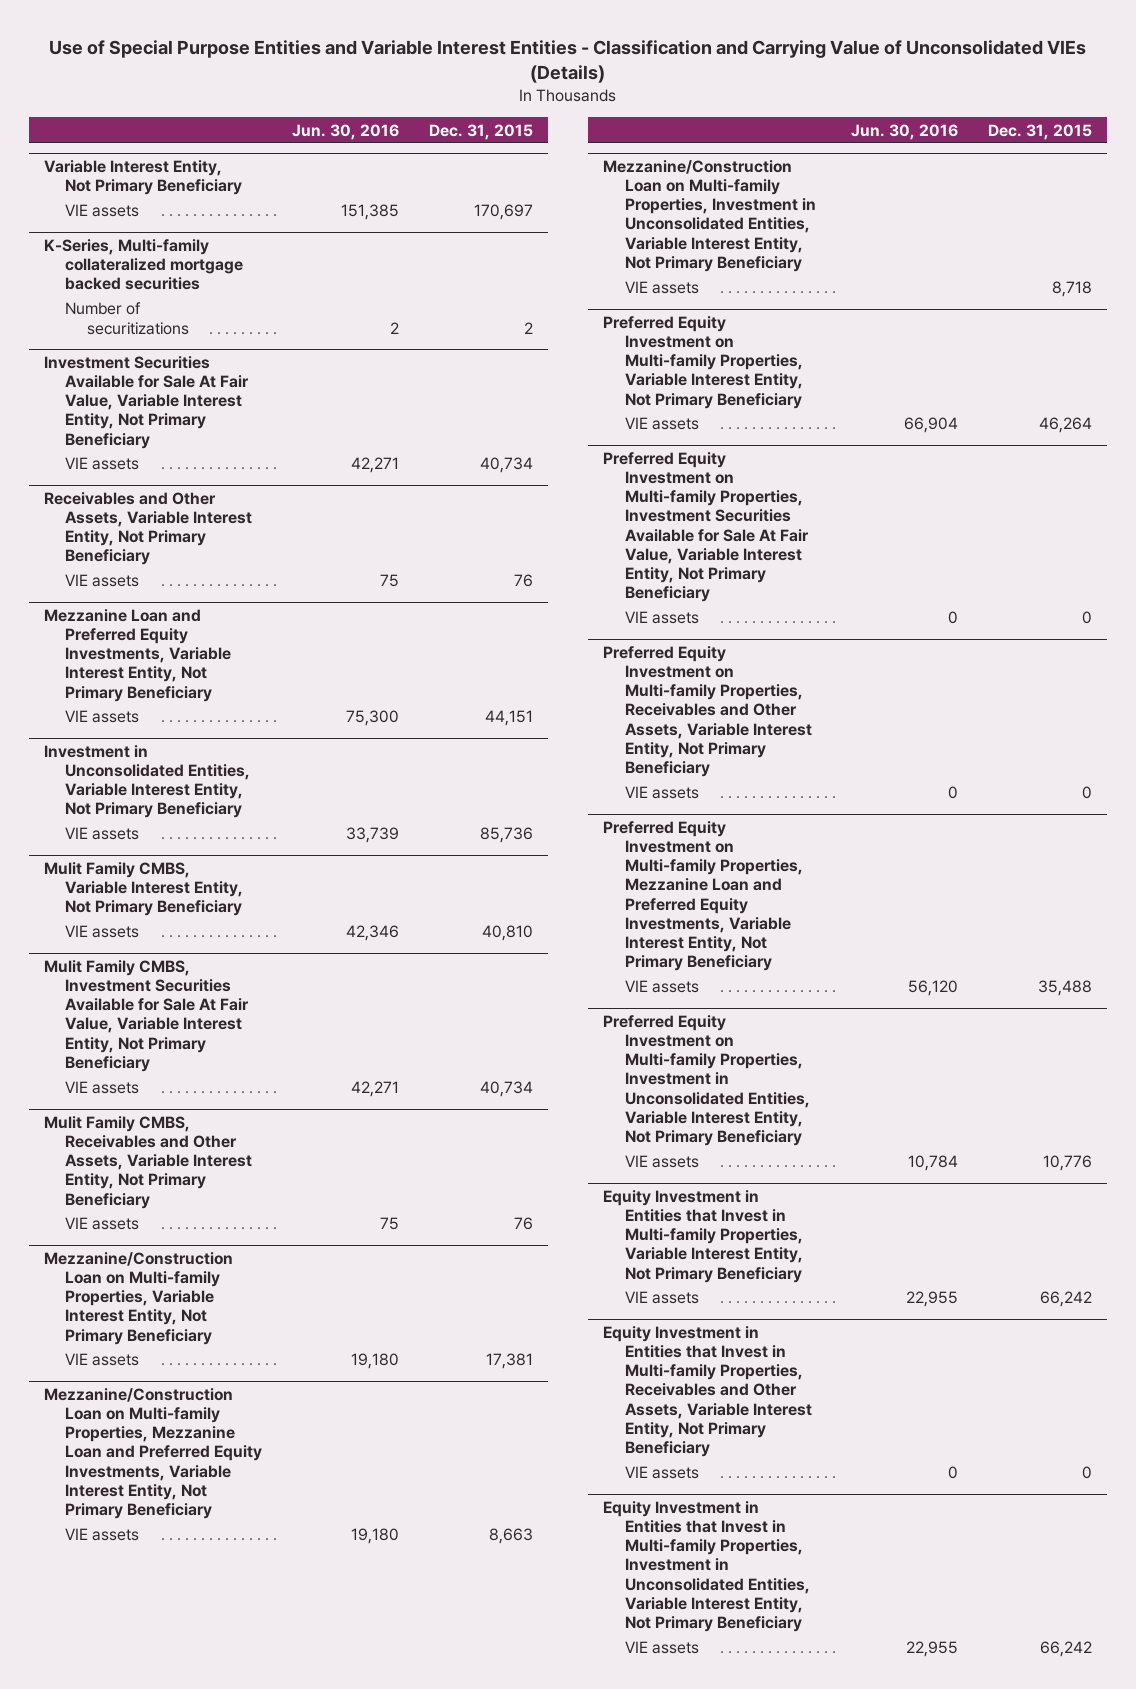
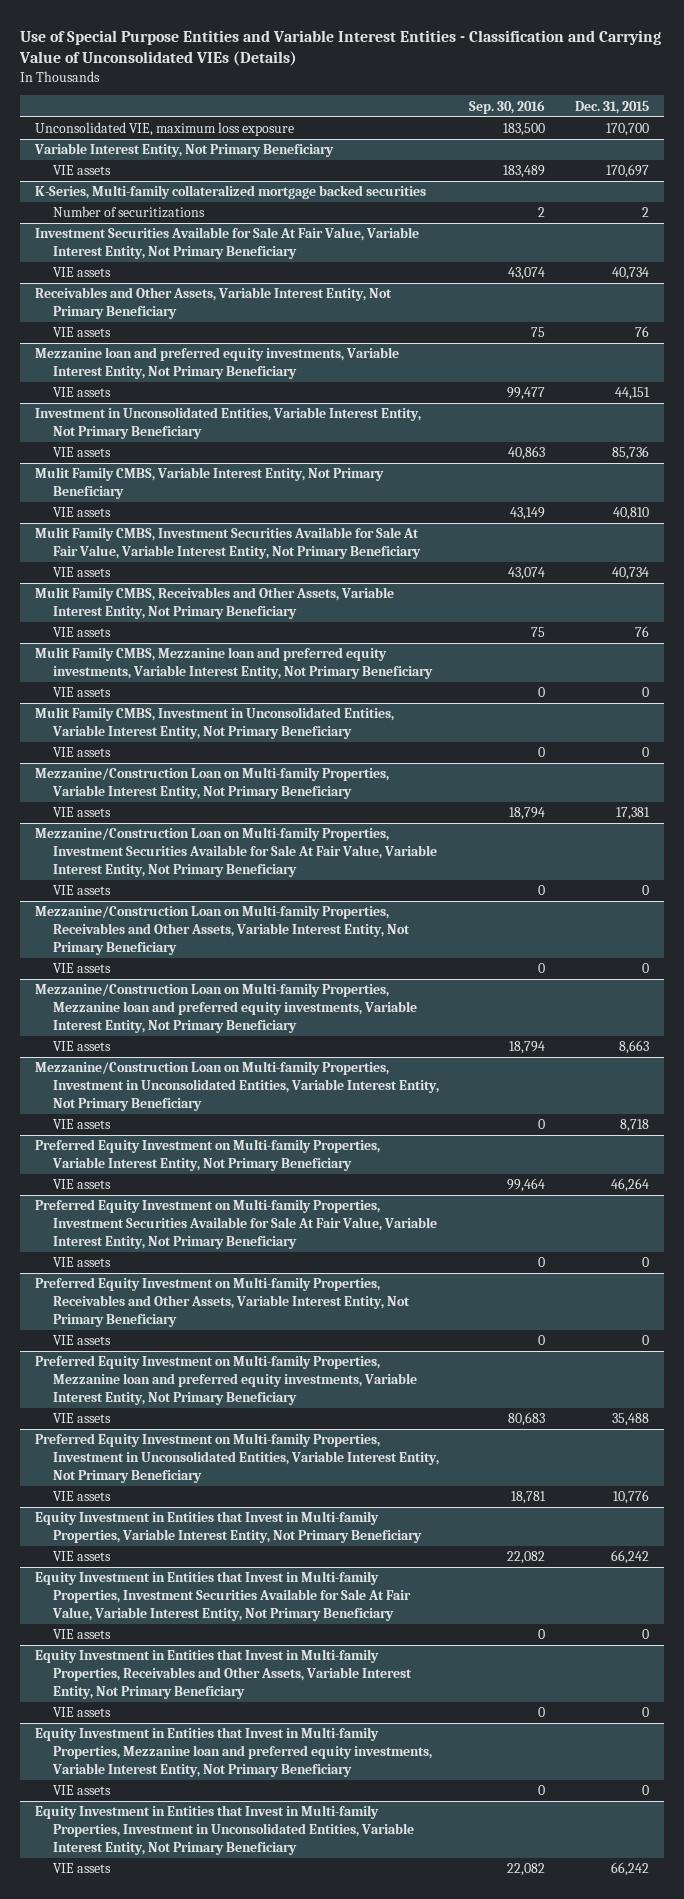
[292,123,400,140] Jun. 30, 2016 -> none
none -> [468,99,545,114] Sep. 30, 2016
none -> [35,122,295,137] Unconsolidated VIE, maximum loss exposure
[43,608,232,702] Mezzanine Loan and Preferred Equity Investments, Variable Interest Entity, Not Primary Beneficiary -> [35,347,400,380] Mezzanine loan and preferred equity investments, Variable Interest Entity, Not Primary Beneficiary
none -> [35,647,434,680] Mulit Family CMBS, Mezzanine loan and preferred equity investments, Variable Interest Entity, Not Primary Beneficiary
none -> [53,687,112,698] VIE assets
none -> [35,707,395,740] Mulit Family CMBS, Investment in Unconsolidated Entities, Variable Interest Entity, Not Primary Beneficiary
none -> [53,747,112,758] VIE assets
none -> [35,827,438,877] Mezzanine/Construction Loan on Multi-family Properties, Investment Securities Available for Sale At Fair Value, Variable Interest Entity, Not Primary Beneficiary
none -> [53,885,112,896] VIE assets
none -> [35,905,411,955] Mezzanine/Construction Loan on Multi-family Properties, Receivables and Other Assets, Variable Interest Entity, Not Primary Beneficiary
none -> [53,963,112,974] VIE assets
[43,1387,263,1519] Mezzanine/Construction Loan on Multi-family Properties, Mezzanine Loan and Preferred Equity Investments, Variable Interest Entity, Not Primary Beneficiary -> [35,983,418,1033] Mezzanine/Construction Loan on Multi-family Properties, Mezzanine loan and preferred equity investments, Variable Interest Entity, Not Primary Beneficiary
[602,820,803,971] Preferred Equity Investment on Multi-family Properties, Mezzanine Loan and Preferred Equity Investments, Variable Interest Entity, Not Primary Beneficiary -> [35,1355,418,1405] Preferred Equity Investment on Multi-family Properties, Mezzanine loan and preferred equity investments, Variable Interest Entity, Not Primary Beneficiary
none -> [35,1571,412,1621] Equity Investment in Entities that Invest in Multi-family Properties, Investment Securities Available for Sale At Fair Value, Variable Interest Entity, Not Primary Beneficiary
none -> [53,1629,112,1640] VIE assets
none -> [35,1727,433,1777] Equity Investment in Entities that Invest in Multi-family Properties, Mezzanine loan and preferred equity investments, Variable Interest Entity, Not Primary Beneficiary
none -> [53,1785,112,1796] VIE assets

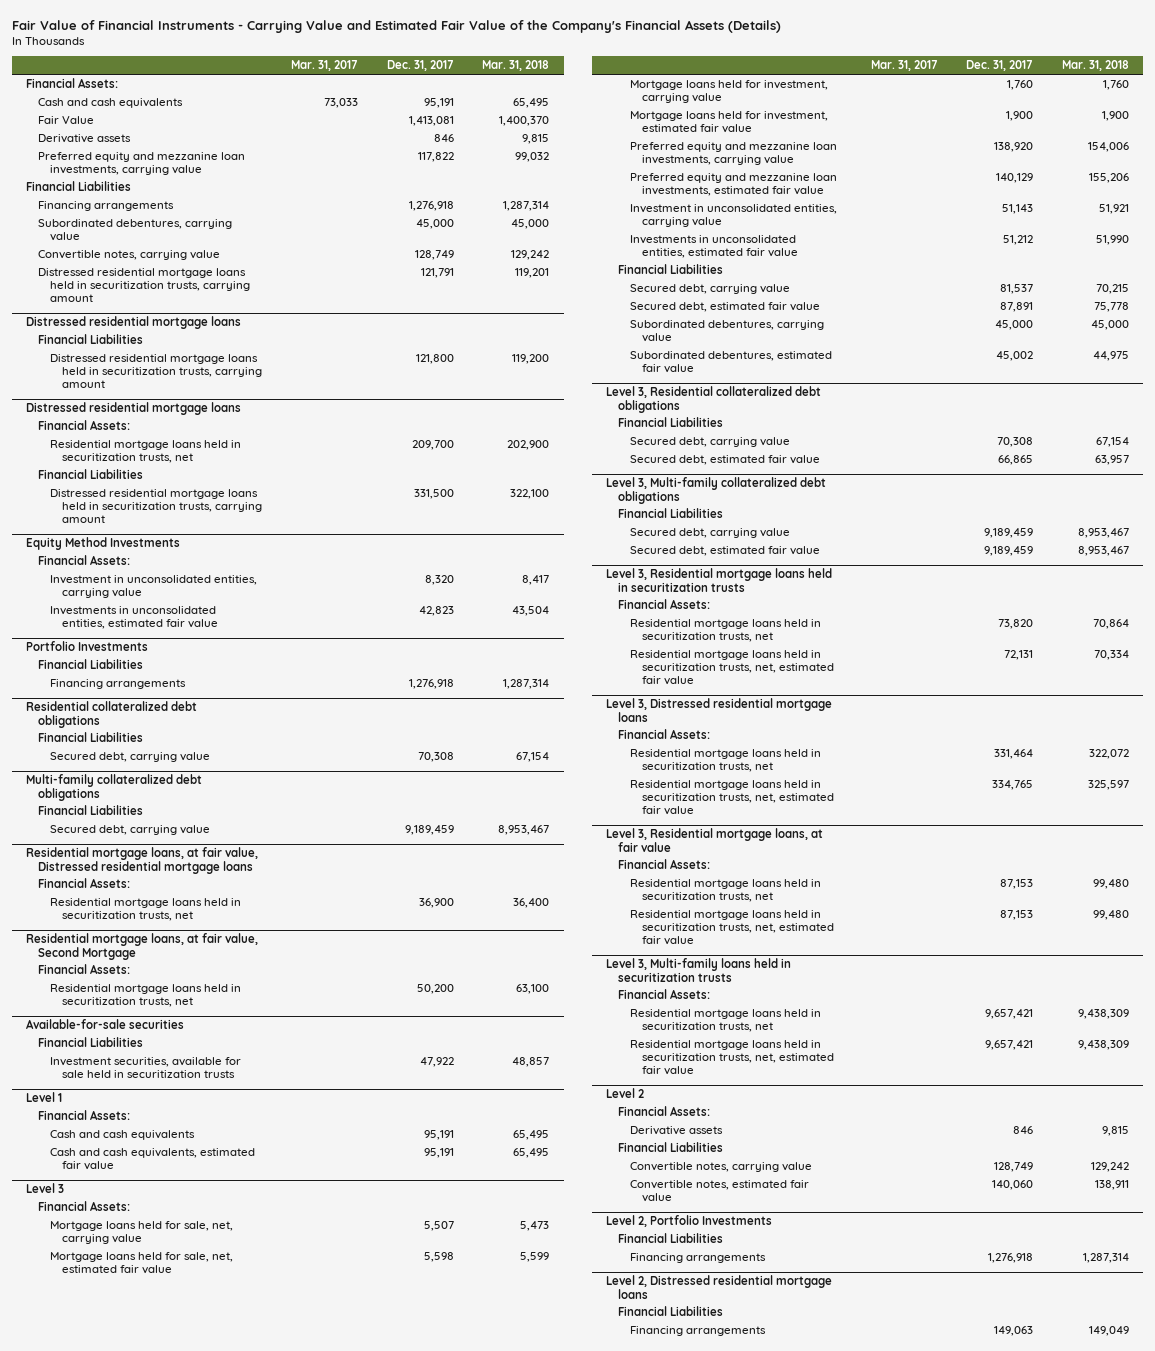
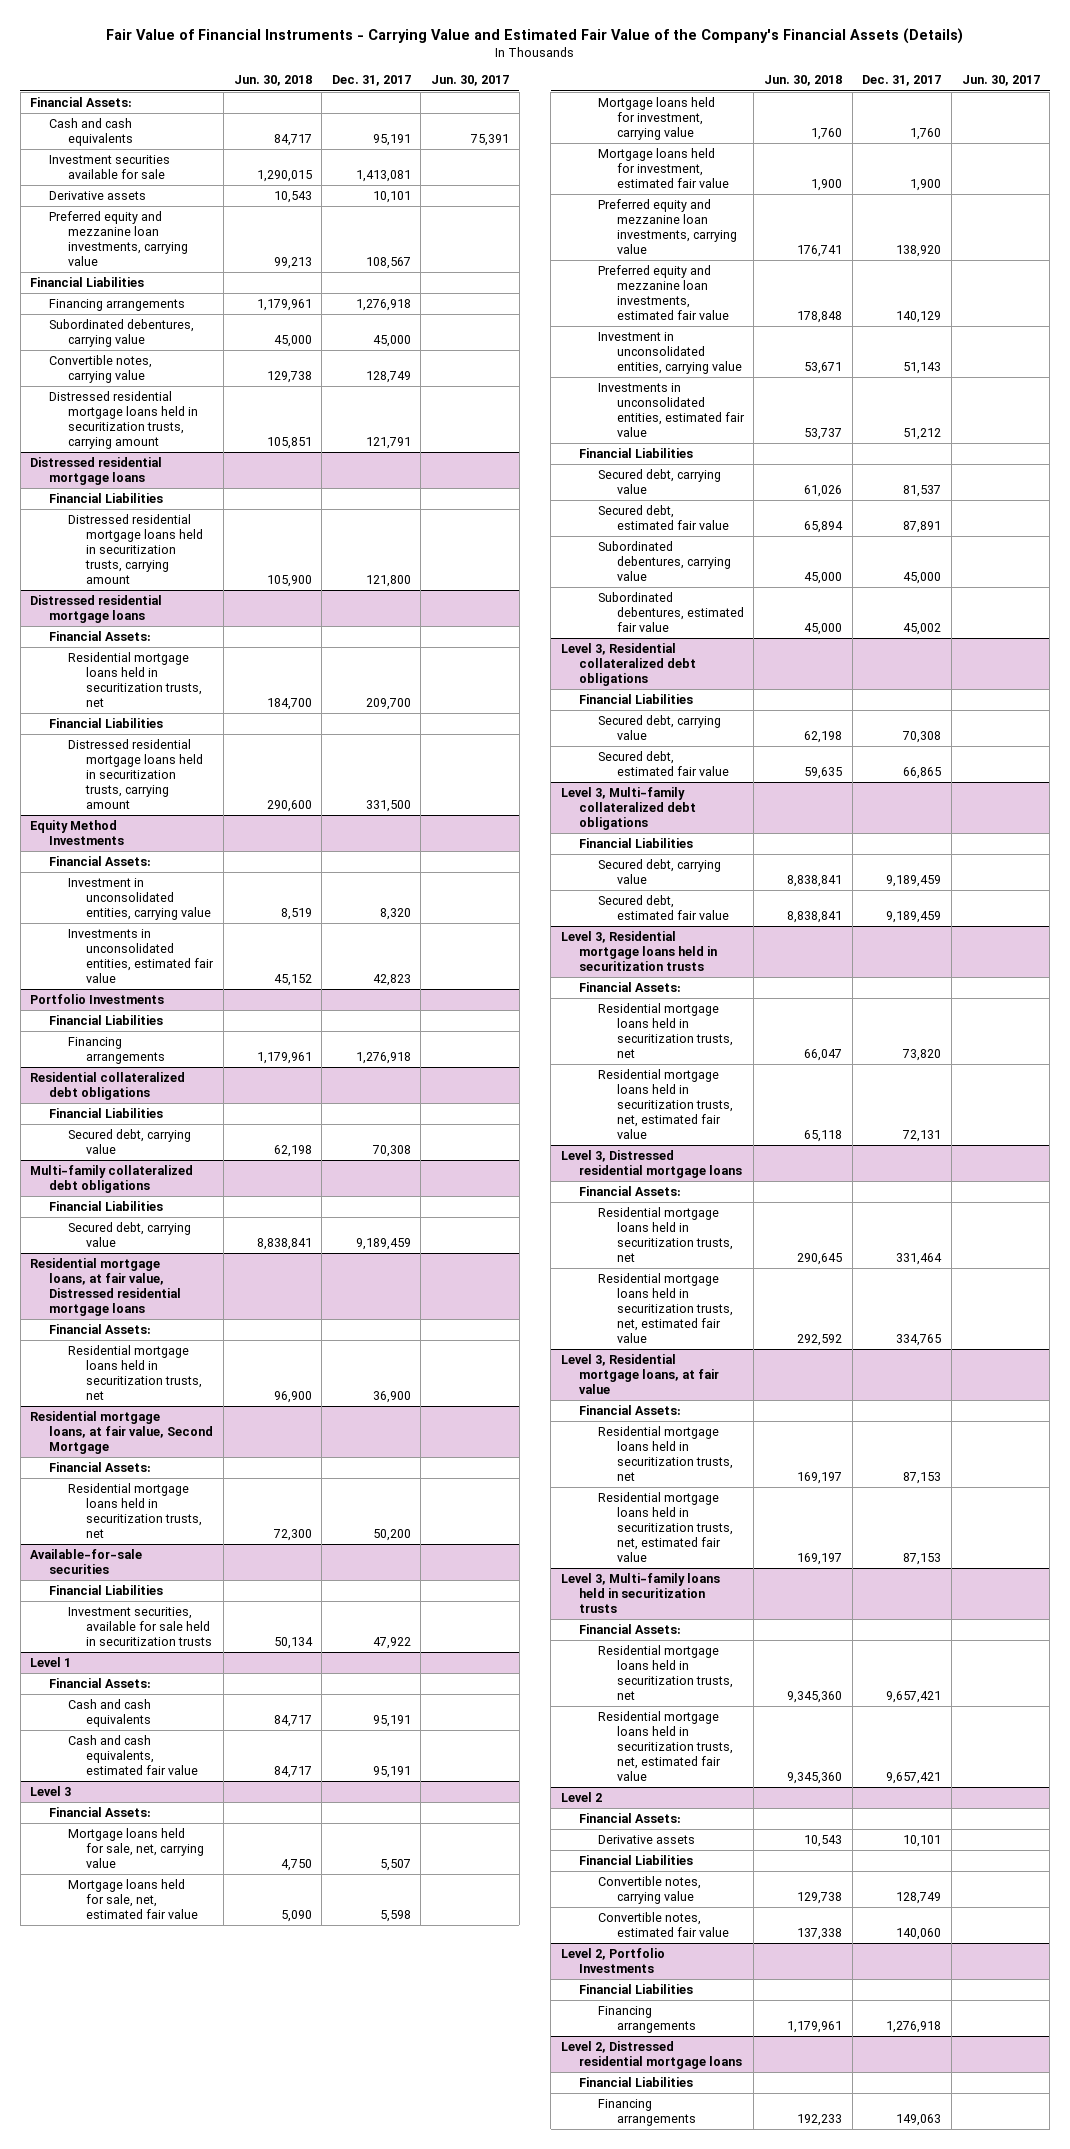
[290,60,358,72] Mar. 31, 2017 -> none
[482,60,550,72] Mar. 31, 2018 -> none
none -> [233,75,312,87] Jun. 30, 2018
none -> [430,75,509,87] Jun. 30, 2017
[38,115,95,124] Fair Value -> [48,155,170,179] Investment securities available for sale
[433,133,454,142] 846 -> [372,191,411,204] 10,101
[417,151,454,162] 117,822 -> [365,256,411,269] 108,567
[1013,1125,1034,1134] 846 -> [903,1835,942,1848] 10,101

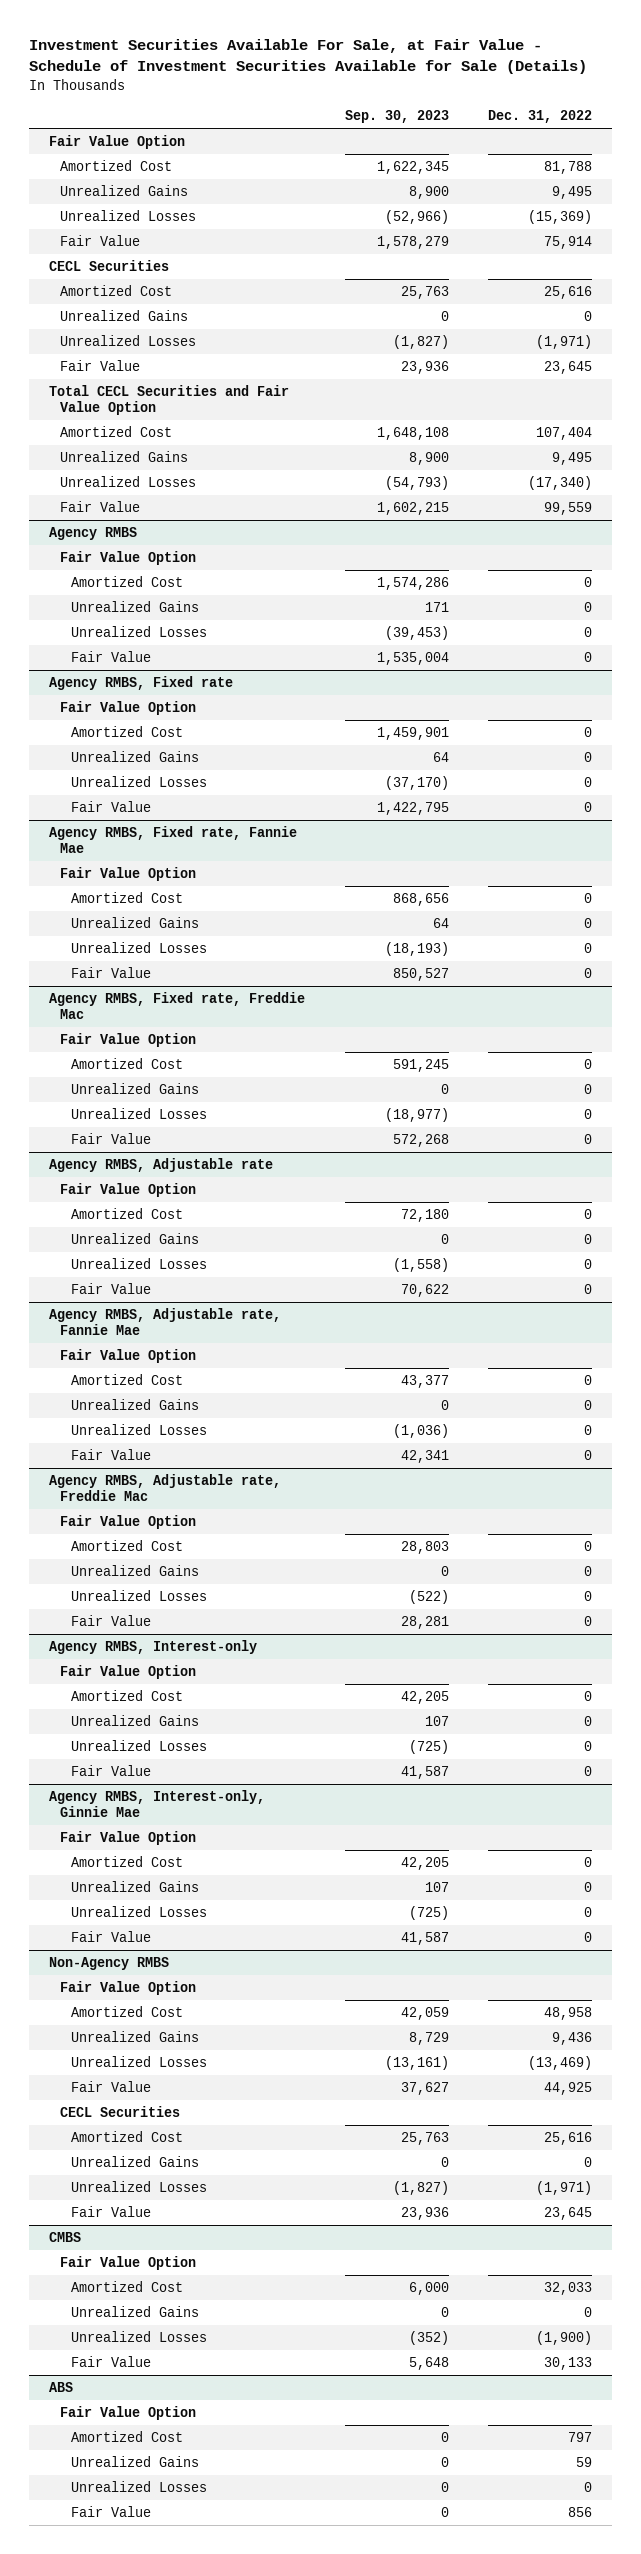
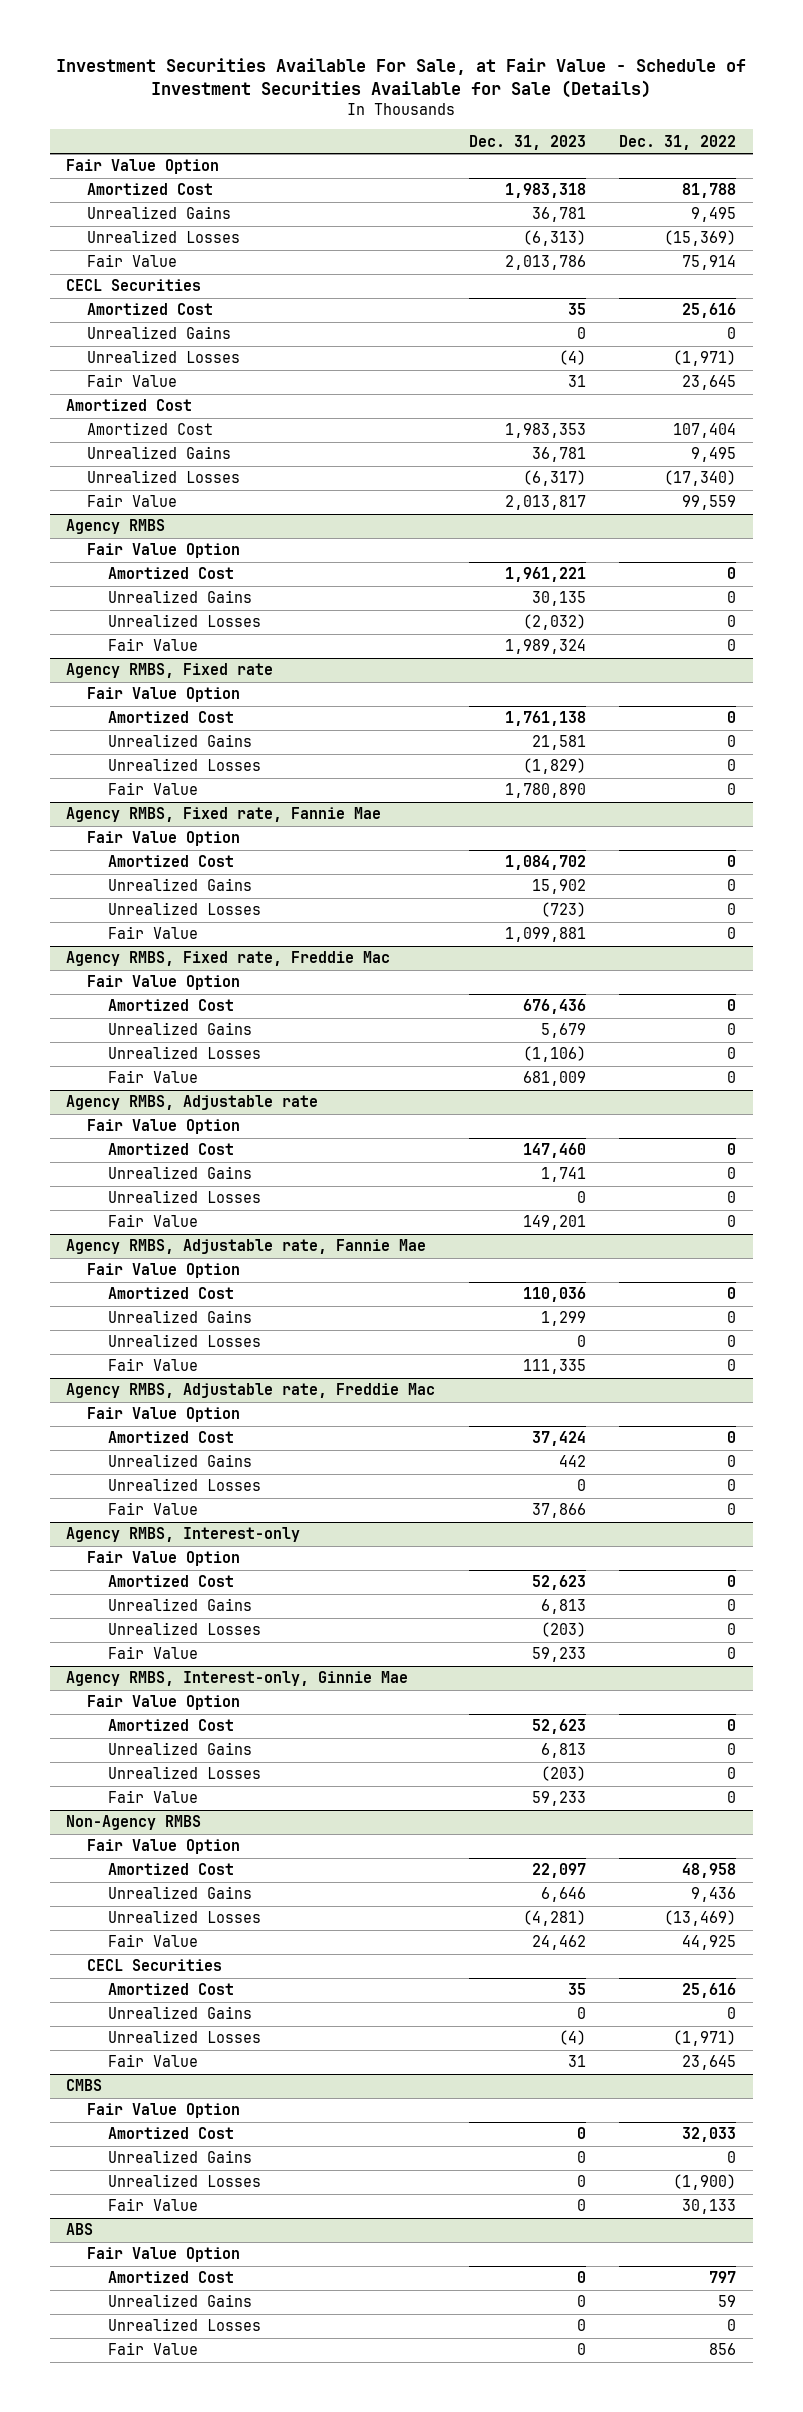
[344,110,449,124] Sep. 30, 2023 -> none
none -> [468,134,586,150] Dec. 31, 2023
[49,384,290,415] Total CECL Securities and Fair Value Option -> [66,399,193,412] Amortized Cost

